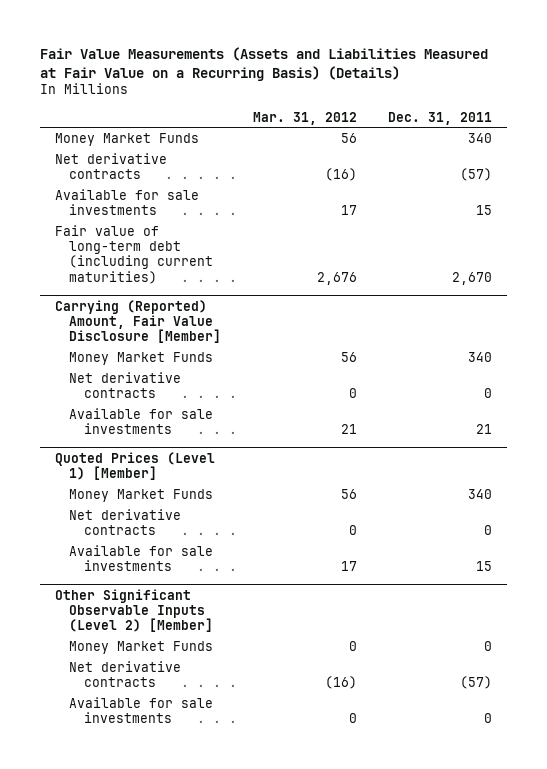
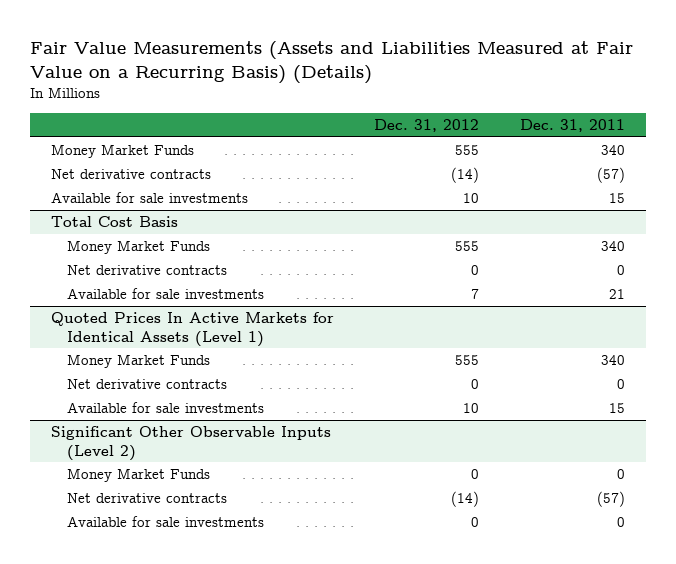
[252,111,357,125] Mar. 31, 2012 -> none
none -> [374,119,480,133] Dec. 31, 2012
[55,224,214,284] Fair value of long-term debt (including current maturities) -> none
[55,299,222,343] Carrying (Reported) Amount, Fair Value Disclosure [Member] -> none
none -> [50,215,178,227] Total Cost Basis
[55,451,216,480] Quoted Prices (Level 1) [Member] -> none
none -> [50,311,334,347] Quoted Prices In Active Markets for Identical Assets (Level 1)
[55,588,214,632] Other Significant Observable Inputs (Level 2) [Member] -> [50,425,331,461] Significant Other Observable Inputs (Level 2)

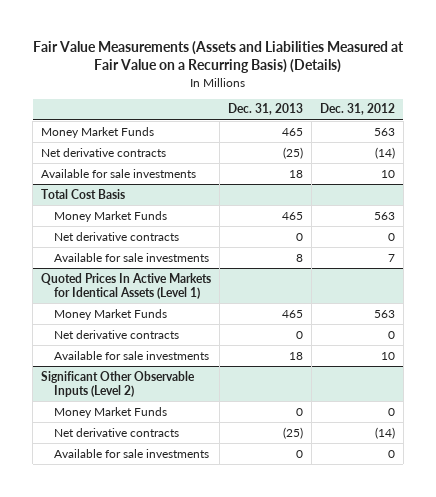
[520,119,626,133] Dec. 31, 2011 -> none
none -> [228,103,304,116] Dec. 31, 2013
[455,144,480,155] 555 -> [373,127,395,136] 563
[455,240,480,251] 555 -> [373,211,395,220] 563
[455,354,480,365] 555 -> [373,309,395,318] 563

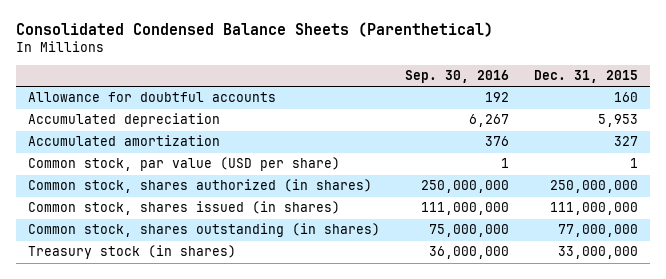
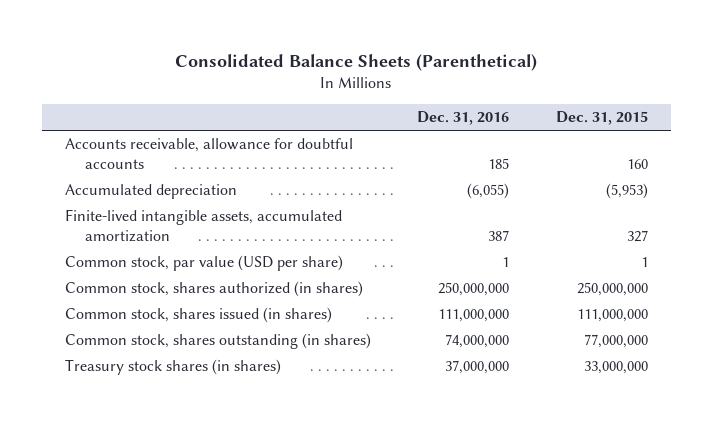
[15,22,493,38] Consolidated Condensed Balance Sheets (Parenthetical) -> [175,53,538,71] Consolidated Balance Sheets (Parenthetical)
[404,70,509,84] Sep. 30, 2016 -> none
none -> [417,111,510,126] Dec. 31, 2016
[28,92,277,103] Allowance for doubtful accounts -> [65,138,354,169] Accounts receivable, allowance for doubtful accounts
[597,114,638,128] 5,953 -> [605,183,648,200] (5,953)
[28,135,221,147] Accumulated amortization -> [65,209,343,242] Finite-lived intangible assets, accumulated amortization
[28,245,237,260] Treasury stock (in shares) -> [65,359,282,376] Treasury stock shares (in shares)

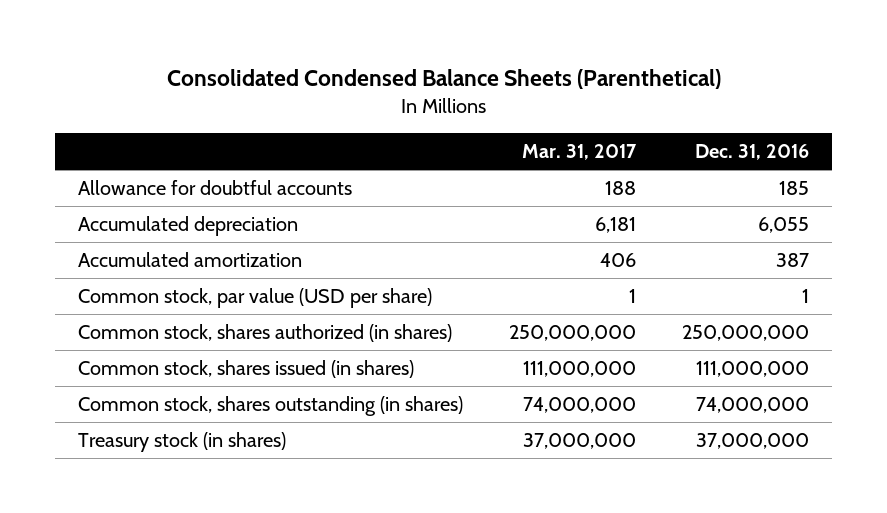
[175,53,538,71] Consolidated Balance Sheets (Parenthetical) -> [166,69,721,90] Consolidated Condensed Balance Sheets (Parenthetical)
[555,111,648,126] Dec. 31, 2015 -> none
none -> [522,144,638,161] Mar. 31, 2017
[65,138,354,169] Accounts receivable, allowance for doubtful accounts -> [78,180,353,196] Allowance for doubtful accounts
[467,183,510,200] (6,055) -> [758,217,810,234] 6,055
[65,209,343,242] Finite-lived intangible assets, accumulated amortization -> [78,252,303,268] Accumulated amortization
[65,359,282,376] Treasury stock shares (in shares) -> [78,432,287,453] Treasury stock (in shares)

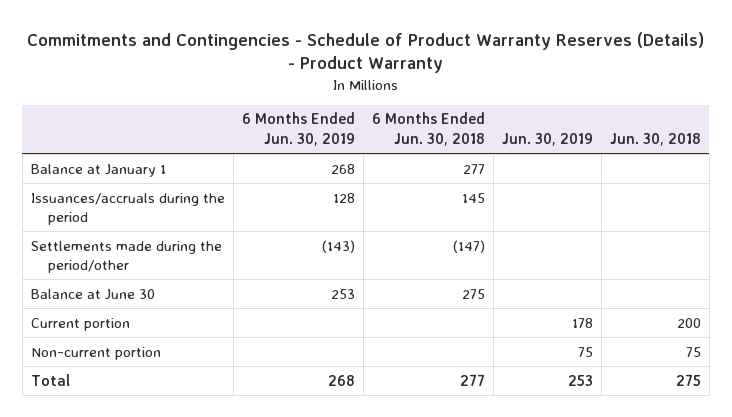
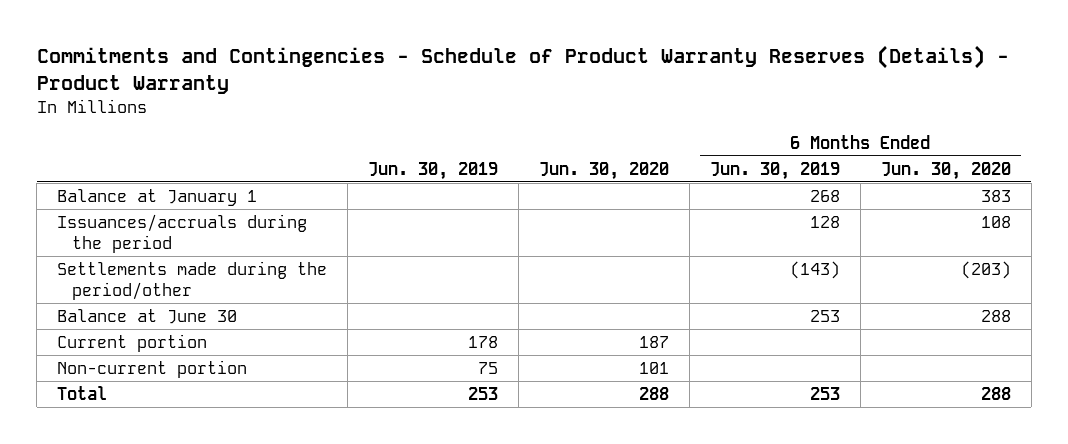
[371,112,485,146] 6 Months Ended Jun. 30, 2018 -> none
[609,132,701,146] Jun. 30, 2018 -> none
none -> [538,161,669,180] Jun. 30, 2020
none -> [880,161,1011,180] Jun. 30, 2020
[327,374,355,386] 268 -> [809,387,840,401] 253

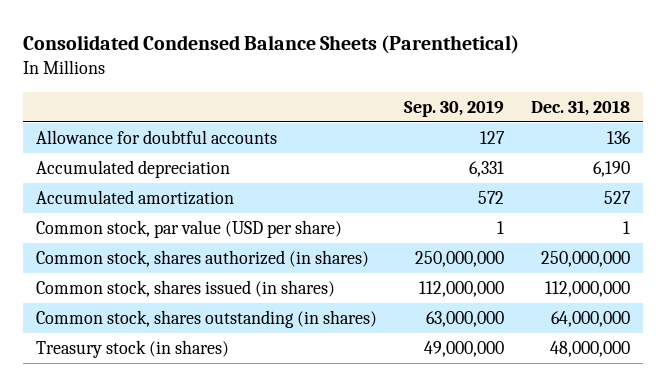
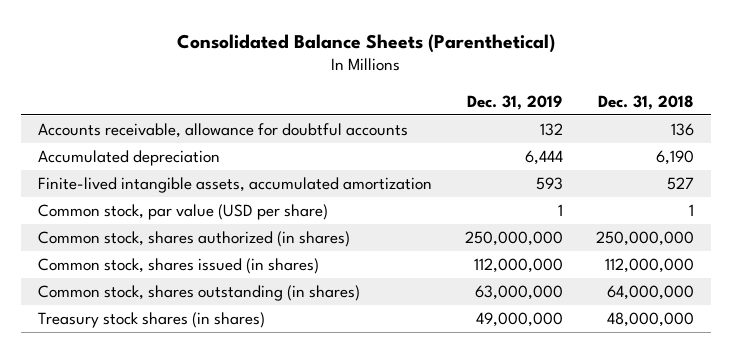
[23,35,520,55] Consolidated Condensed Balance Sheets (Parenthetical) -> [177,33,556,53] Consolidated Balance Sheets (Parenthetical)
[404,99,505,117] Sep. 30, 2019 -> none
none -> [467,94,564,110] Dec. 31, 2019
[36,129,278,144] Allowance for doubtful accounts -> [37,123,408,139] Accounts receivable, allowance for doubtful accounts
[36,189,235,205] Accumulated amortization -> [37,177,432,194] Finite-lived intangible assets, accumulated amortization
[36,339,230,358] Treasury stock (in shares) -> [37,312,265,329] Treasury stock shares (in shares)

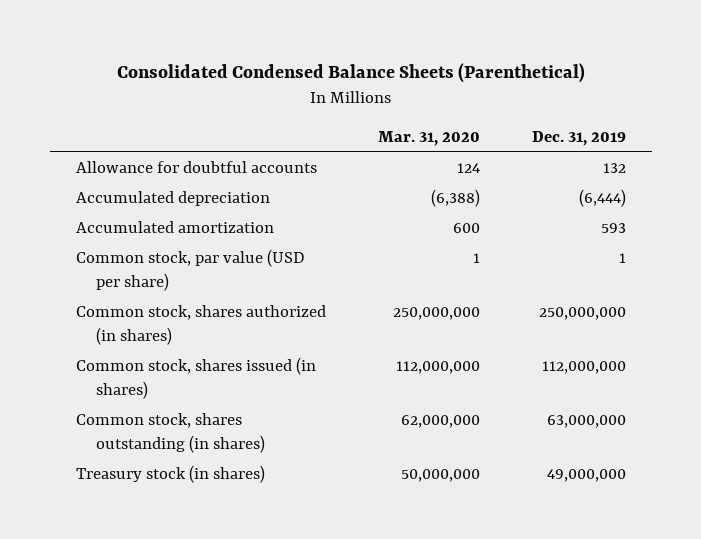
[177,33,556,53] Consolidated Balance Sheets (Parenthetical) -> [116,63,585,84] Consolidated Condensed Balance Sheets (Parenthetical)
[598,94,695,110] Dec. 31, 2018 -> none
none -> [377,130,480,146] Mar. 31, 2020
[37,123,408,139] Accounts receivable, allowance for doubtful accounts -> [75,161,317,174] Allowance for doubtful accounts
[525,150,564,166] 6,444 -> [578,189,626,208] (6,444)
[37,177,432,194] Finite-lived intangible assets, accumulated amortization -> [75,221,274,234] Accumulated amortization
[37,312,265,329] Treasury stock shares (in shares) -> [75,465,265,484] Treasury stock (in shares)

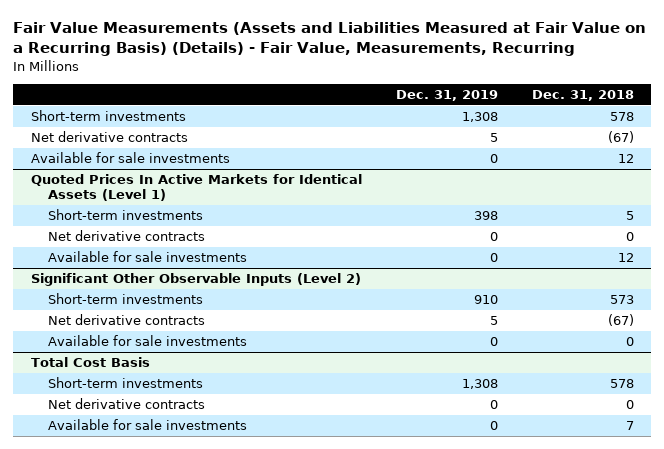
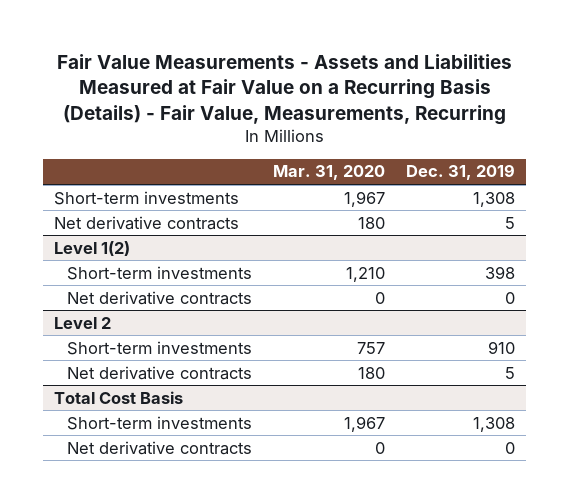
[13,22,647,57] Fair Value Measurements (Assets and Liabilities Measured at Fair Value on a Recurring Basis) (Details) - Fair Value, Measurements, Recurring -> [56,53,512,126] Fair Value Measurements - Assets and Liabilities Measured at Fair Value on a Recurring Basis (Details) - Fair Value, Measurements, Recurring
[531,89,634,101] Dec. 31, 2018 -> none
none -> [273,165,386,181] Mar. 31, 2020
[30,152,230,164] Available for sale investments -> none
[30,174,362,202] Quoted Prices In Active Markets for Identical Assets (Level 1) -> [53,240,130,256] Level 1(2)
[47,251,247,263] Available for sale investments -> none
[30,273,361,287] Significant Other Observable Inputs (Level 2) -> [53,316,111,329] Level 2
[47,335,247,347] Available for sale investments -> none
[47,419,247,431] Available for sale investments -> none

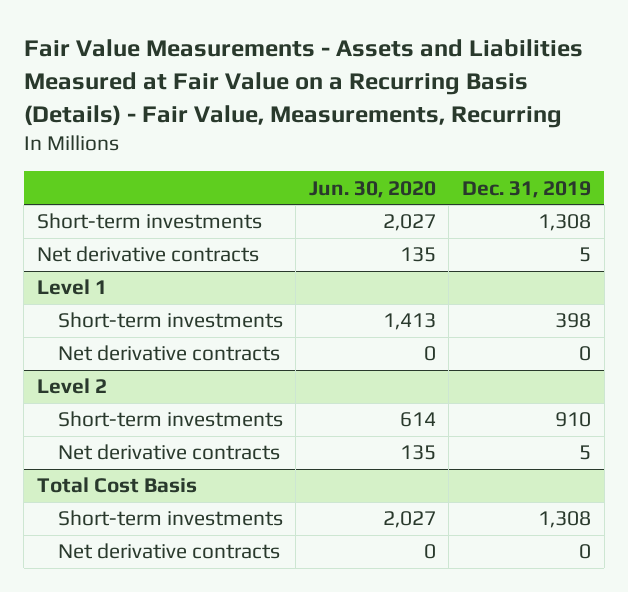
[273,165,386,181] Mar. 31, 2020 -> none
none -> [308,180,436,198] Jun. 30, 2020
[53,240,130,256] Level 1(2) -> [36,279,107,296] Level 1

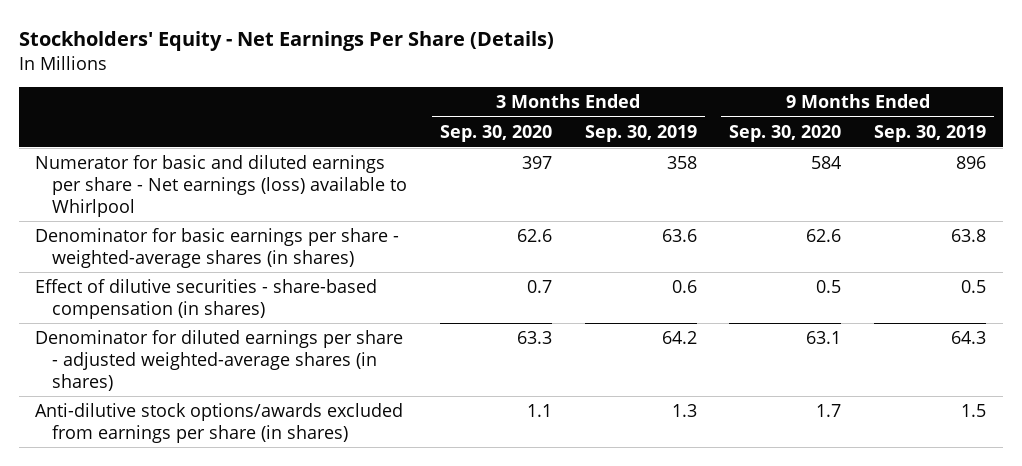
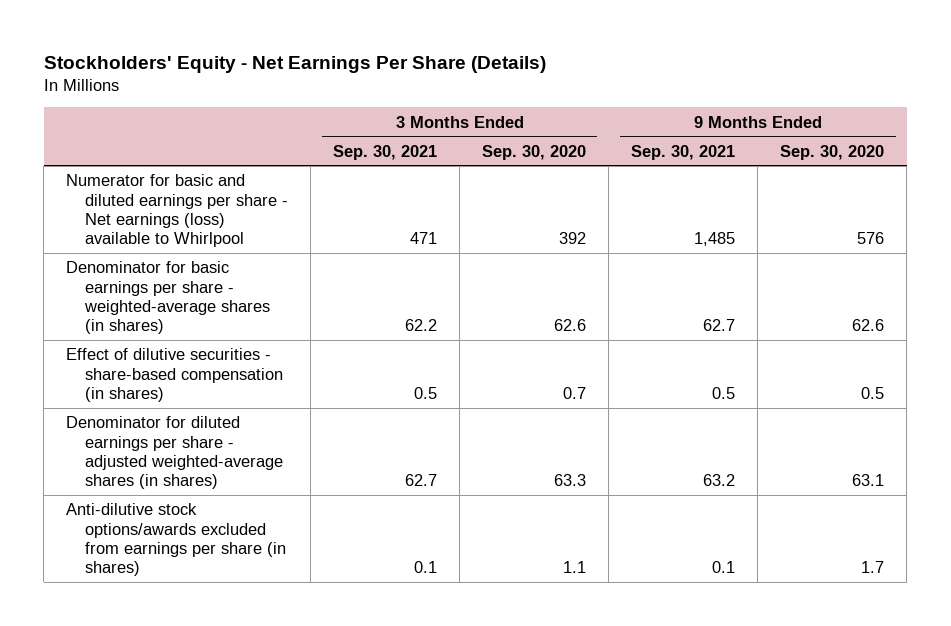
[584,124,697,142] Sep. 30, 2019 -> none
[874,124,987,142] Sep. 30, 2019 -> none
none -> [333,144,438,160] Sep. 30, 2021
none -> [631,144,736,160] Sep. 30, 2021
[521,156,552,170] 397 -> [559,232,587,245] 392
[811,156,842,170] 584 -> [857,232,885,245] 576

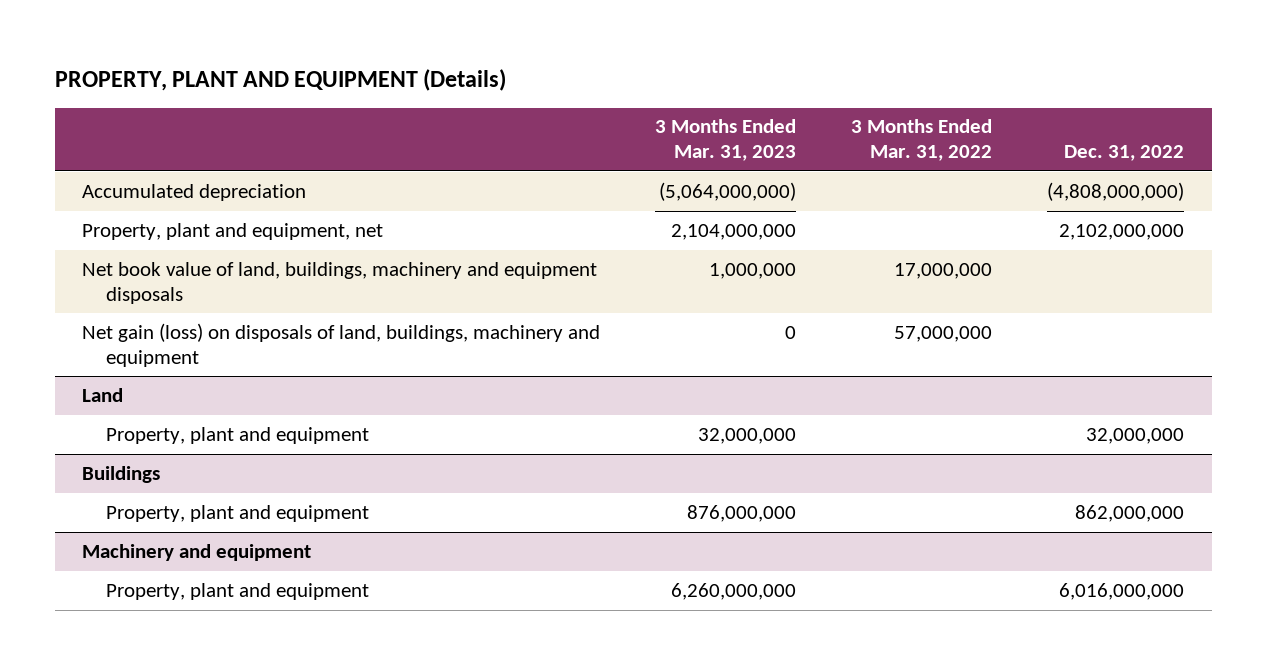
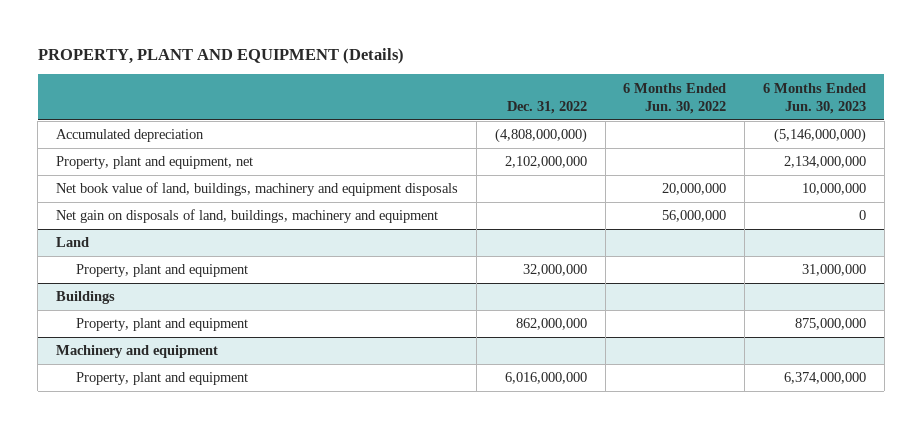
[655,119,797,162] 3 Months Ended Mar. 31, 2023 -> none
[851,119,993,162] 3 Months Ended Mar. 31, 2022 -> none
none -> [623,82,727,114] 6 Months Ended Jun. 30, 2022
none -> [763,82,867,114] 6 Months Ended Jun. 30, 2023
[82,322,601,367] Net gain (loss) on disposals of land, buildings, machinery and equipment -> [56,209,439,224] Net gain on disposals of land, buildings, machinery and equipment

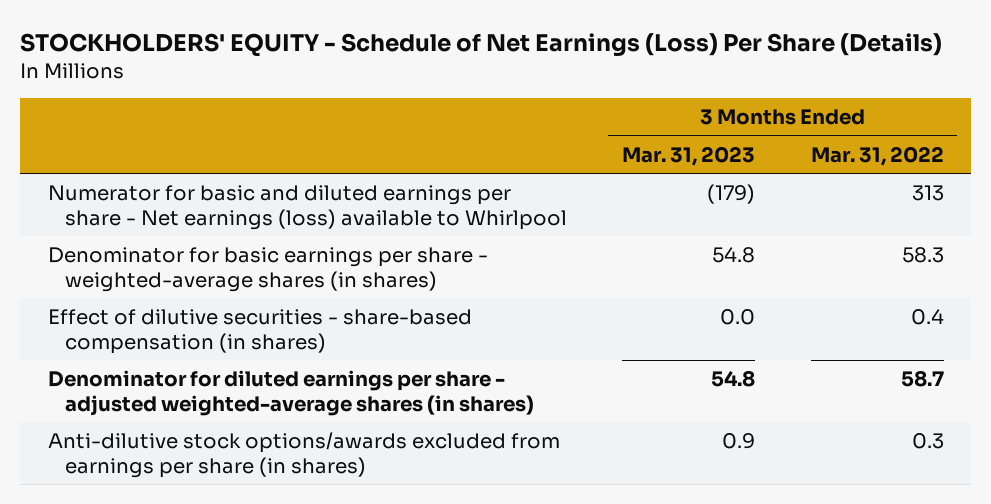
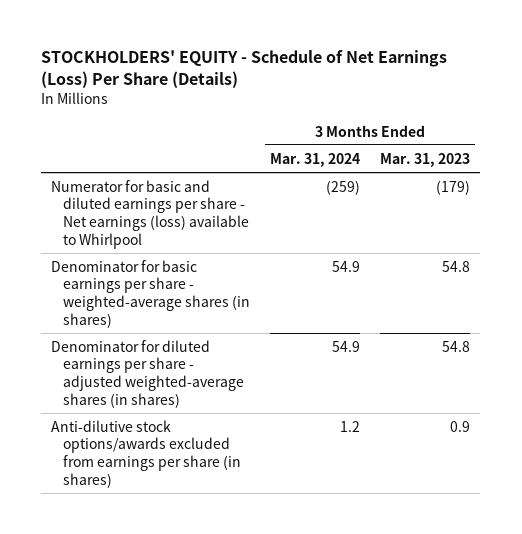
[810,145,944,166] Mar. 31, 2022 -> none
none -> [269,152,360,167] Mar. 31, 2024
[47,309,472,354] Effect of dilutive securities - share-based compensation (in shares) -> none

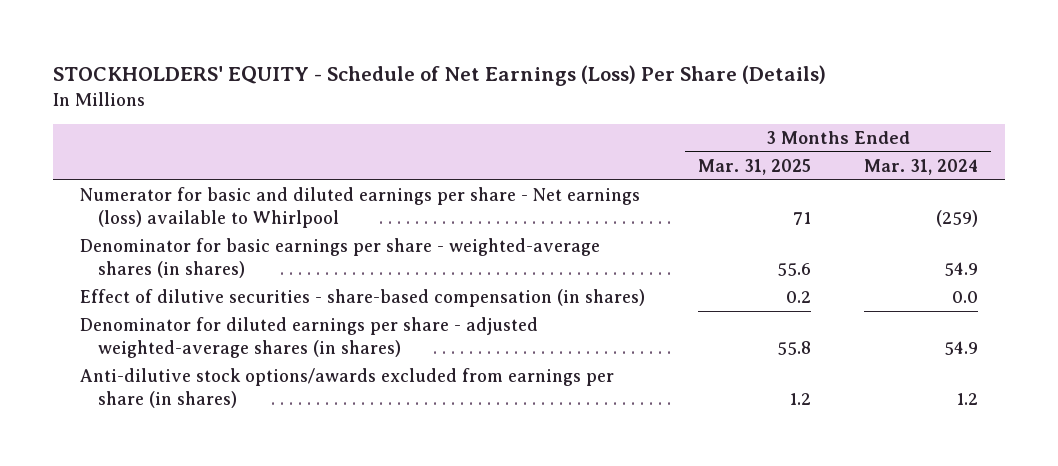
[380,152,471,167] Mar. 31, 2023 -> none
none -> [697,158,811,175] Mar. 31, 2025
none -> [79,289,645,308] Effect of dilutive securities - share-based compensation (in shares)

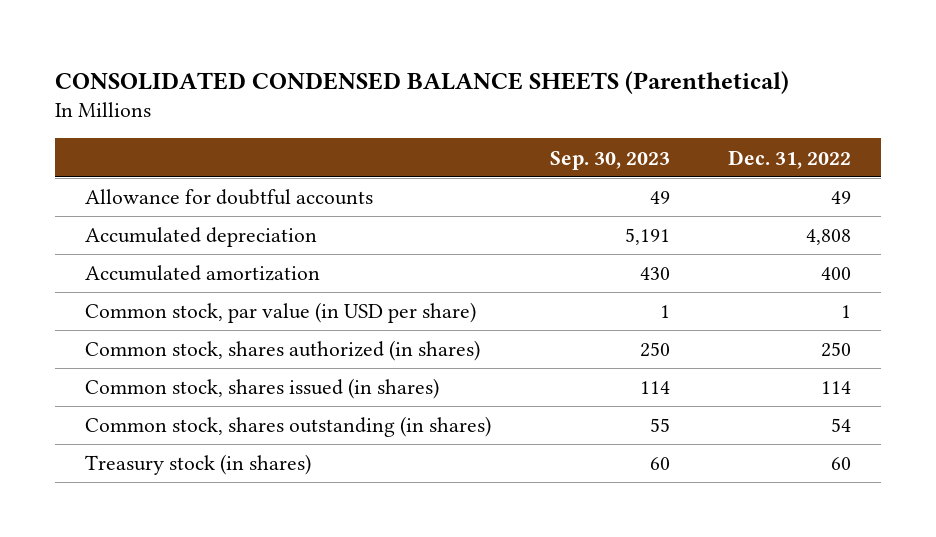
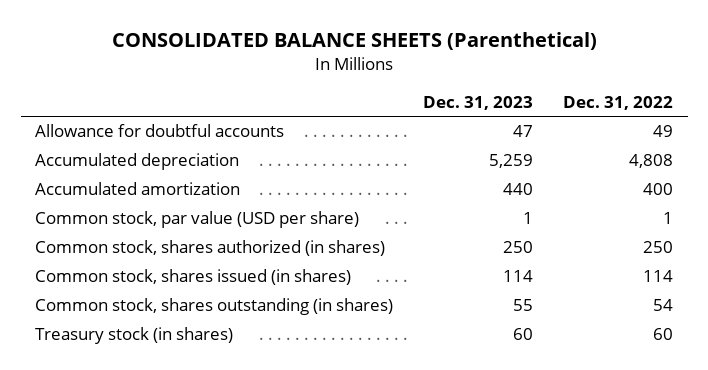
[55,70,790,94] CONSOLIDATED CONDENSED BALANCE SHEETS (Parenthetical) -> [112,32,598,51] CONSOLIDATED BALANCE SHEETS (Parenthetical)
[549,150,670,170] Sep. 30, 2023 -> none
none -> [423,95,534,110] Dec. 31, 2023
[84,302,476,324] Common stock, par value (in USD per share) -> [35,211,360,229] Common stock, par value (USD per share)

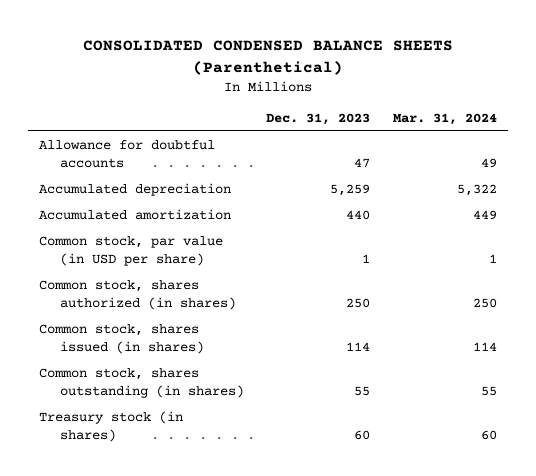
[112,32,598,51] CONSOLIDATED BALANCE SHEETS (Parenthetical) -> [82,39,453,75] CONSOLIDATED CONDENSED BALANCE SHEETS (Parenthetical)
[562,95,673,110] Dec. 31, 2022 -> none
none -> [392,112,497,125] Mar. 31, 2024
[35,211,360,229] Common stock, par value (USD per share) -> [39,235,224,267] Common stock, par value (in USD per share)

